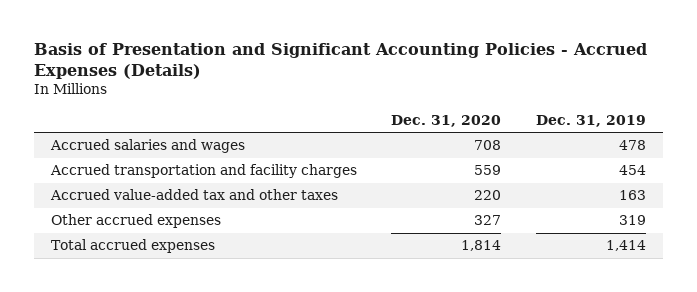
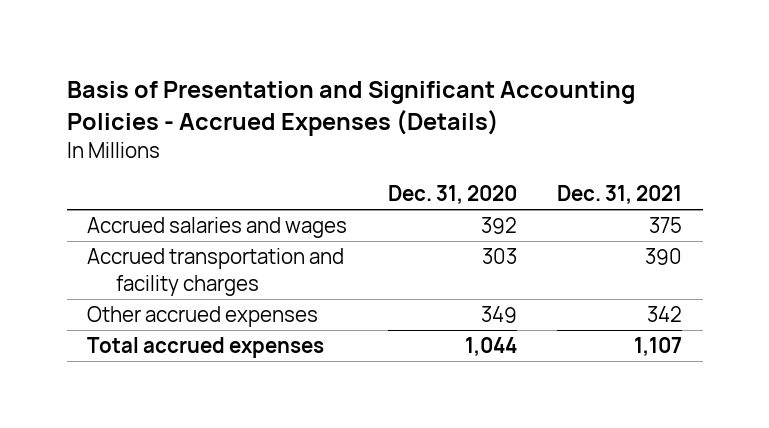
[535,114,646,127] Dec. 31, 2019 -> none
none -> [557,185,683,205] Dec. 31, 2021
[50,189,339,201] Accrued value-added tax and other taxes -> none
[474,140,502,151] 708 -> [480,217,517,235] 392
[474,165,502,176] 559 -> [481,248,517,265] 303
[474,215,502,226] 327 -> [480,306,517,324] 349
[461,240,502,252] 1,814 -> [464,337,517,357] 1,044

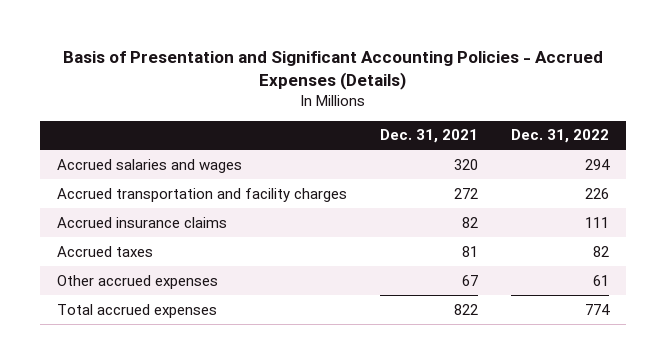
[387,185,517,205] Dec. 31, 2020 -> none
none -> [511,129,610,144] Dec. 31, 2022
[649,217,683,234] 375 -> [453,158,478,170] 320
[645,248,683,266] 390 -> [453,187,478,199] 272
none -> [56,216,227,228] Accrued insurance claims
none -> [56,245,153,257] Accrued taxes
[647,306,683,323] 342 -> [461,274,478,286] 67
[634,337,683,357] 1,107 -> [453,303,478,315] 822

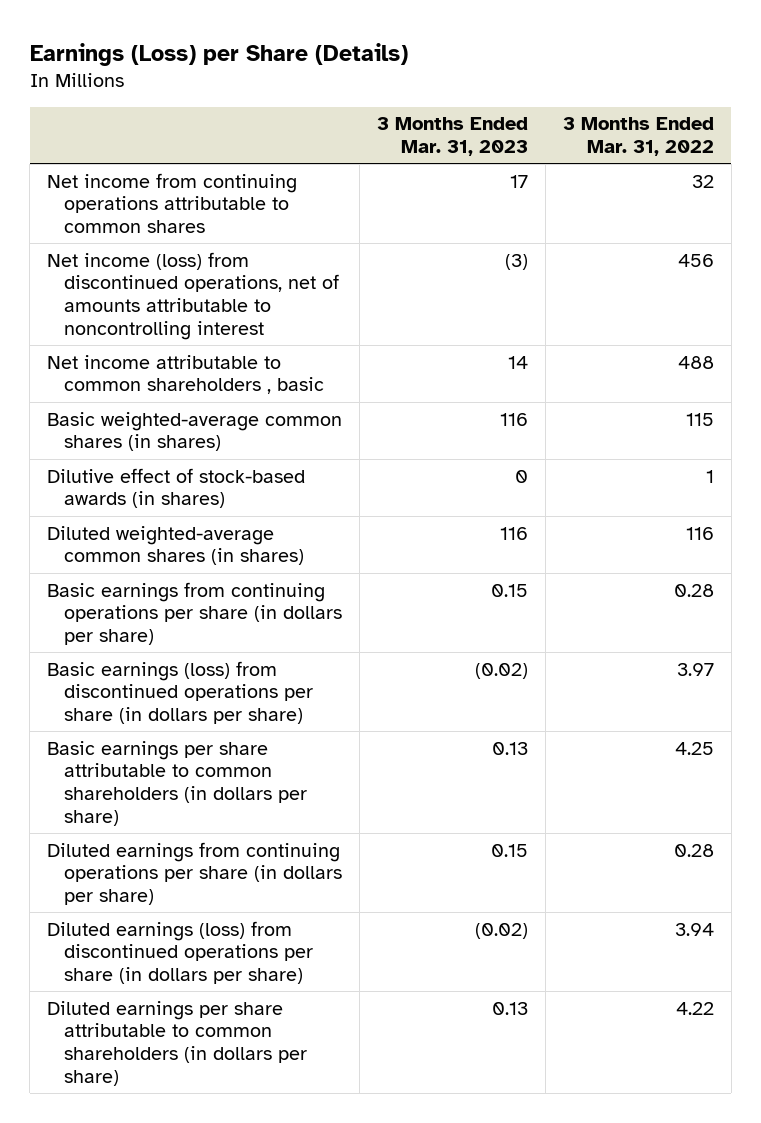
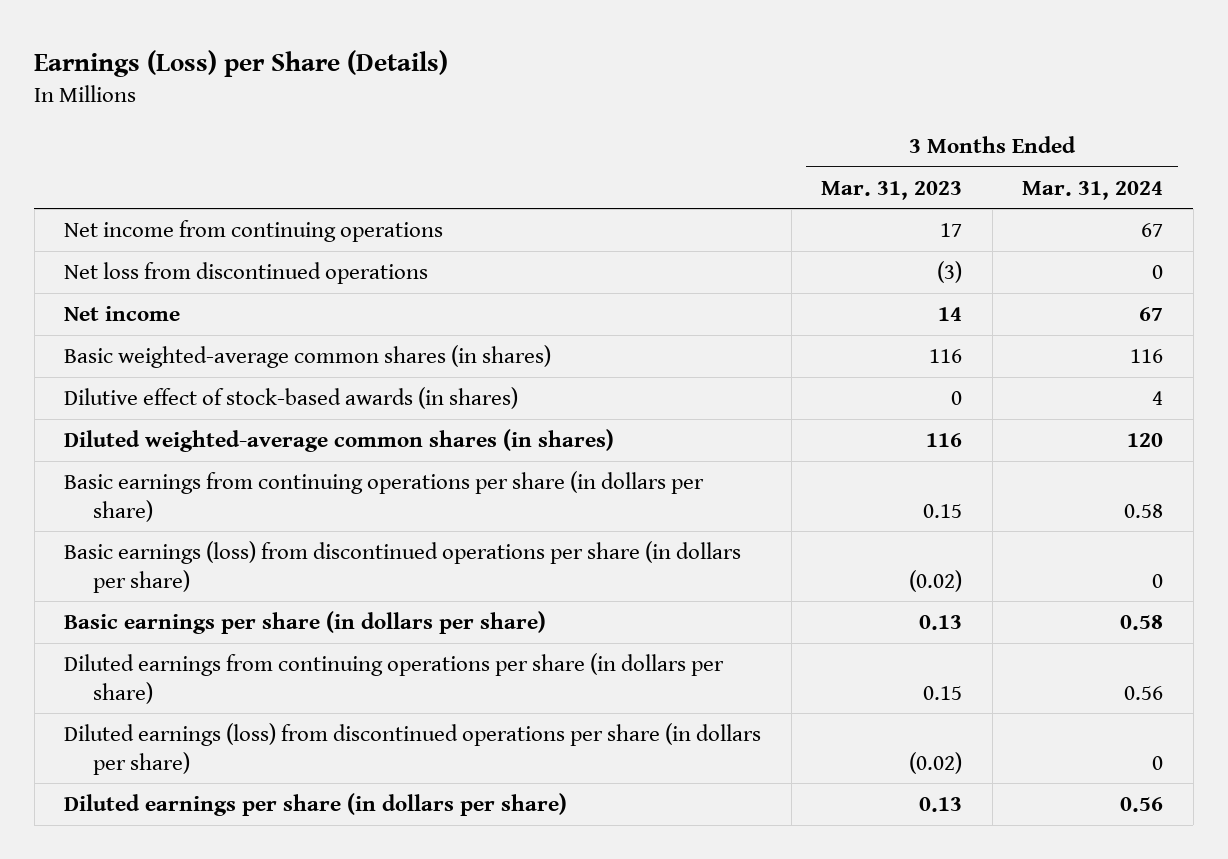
[562,117,714,157] 3 Months Ended Mar. 31, 2022 -> none
none -> [1022,180,1164,200] Mar. 31, 2024
[47,172,298,234] Net income from continuing operations attributable to common shares -> [64,219,444,242] Net income from continuing operations
[47,251,339,340] Net income (loss) from discontinued operations, net of amounts attributable to noncontrolling interest -> [64,261,429,284] Net loss from discontinued operations
[47,354,324,395] Net income attributable to common shareholders , basic -> [64,305,181,321] Net income
[47,740,307,826] Basic earnings per share attributable to common shareholders (in dollars per share) -> [64,610,547,634] Basic earnings per share (in dollars per share)
[47,1000,307,1086] Diluted earnings per share attributable to common shareholders (in dollars per share) -> [64,792,568,816] Diluted earnings per share (in dollars per share)

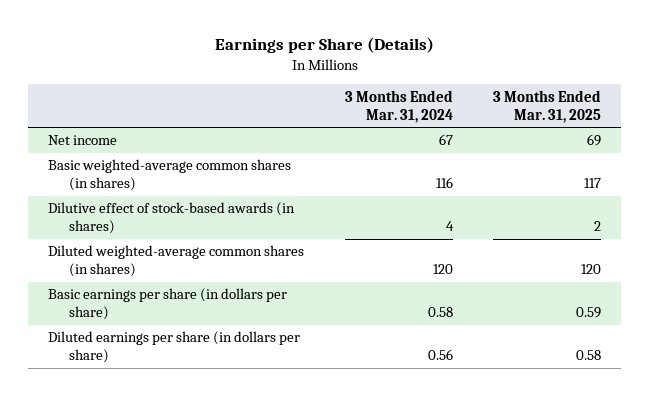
[34,49,449,77] Earnings (Loss) per Share (Details) -> [214,37,434,54] Earnings per Share (Details)
[821,180,963,200] Mar. 31, 2023 -> none
none -> [493,89,602,123] 3 Months Ended Mar. 31, 2025
[64,219,444,242] Net income from continuing operations -> none
[64,261,429,284] Net loss from discontinued operations -> none
[64,470,705,522] Basic earnings from continuing operations per share (in dollars per share) -> none
[64,540,742,593] Basic earnings (loss) from discontinued operations per share (in dollars per share) -> none
[64,652,725,704] Diluted earnings from continuing operations per share (in dollars per share) -> none
[64,722,762,775] Diluted earnings (loss) from discontinued operations per share (in dollars per share) -> none

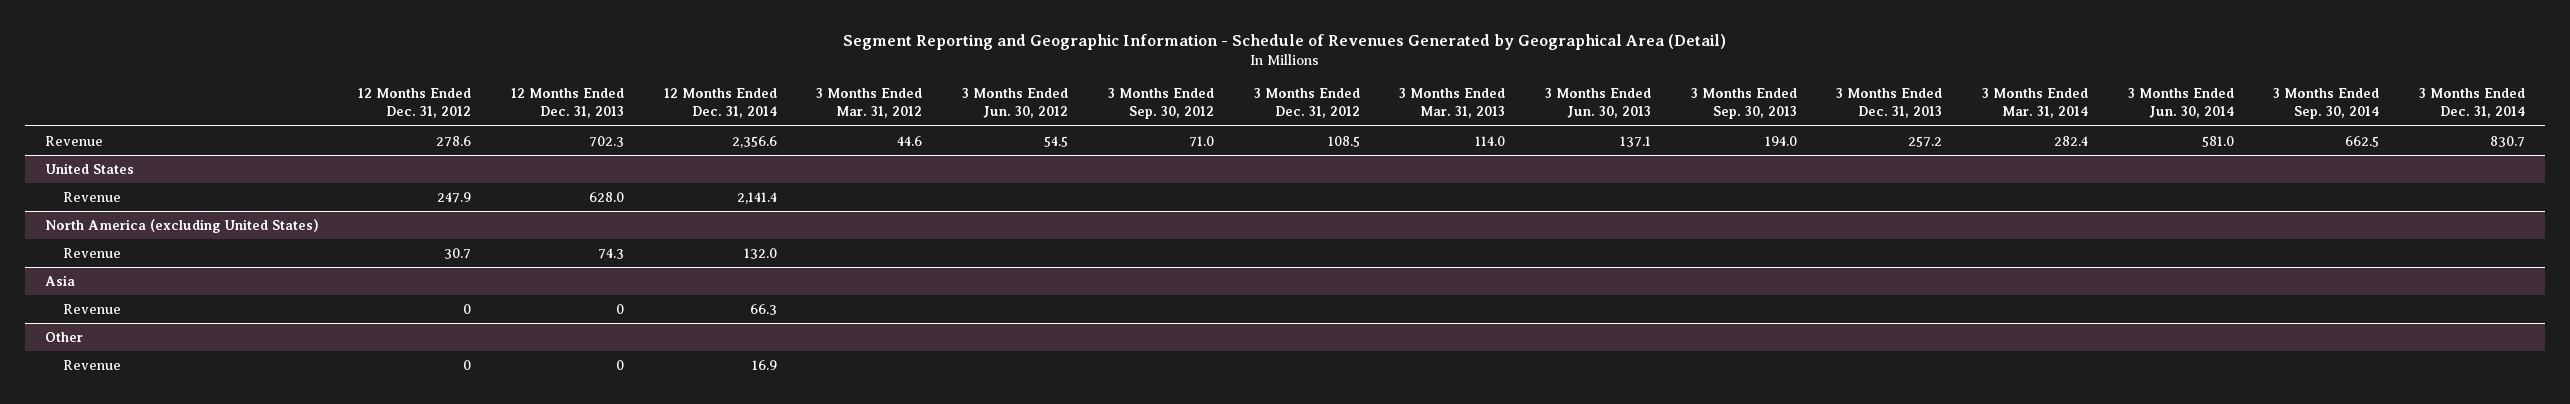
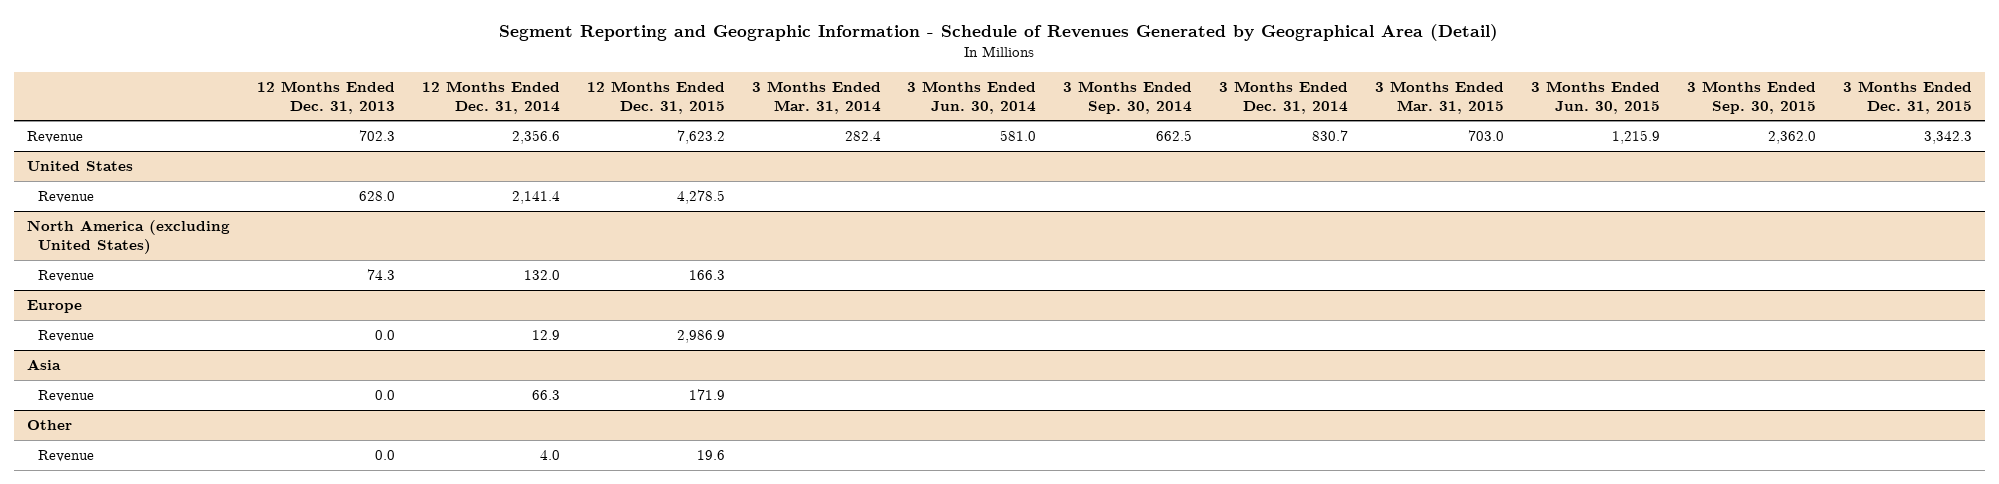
[358,88,472,119] 12 Months Ended Dec. 31, 2012 -> none
[816,88,923,119] 3 Months Ended Mar. 31, 2012 -> none
[962,88,1069,119] 3 Months Ended Jun. 30, 2012 -> none
[1107,88,1214,120] 3 Months Ended Sep. 30, 2012 -> none
[1253,88,1360,119] 3 Months Ended Dec. 31, 2012 -> none
[1399,88,1506,119] 3 Months Ended Mar. 31, 2013 -> none
[1544,88,1651,119] 3 Months Ended Jun. 30, 2013 -> none
[1690,88,1797,120] 3 Months Ended Sep. 30, 2013 -> none
[1836,88,1943,119] 3 Months Ended Dec. 31, 2013 -> none
none -> [586,80,725,114] 12 Months Ended Dec. 31, 2015
none -> [1375,80,1505,114] 3 Months Ended Mar. 31, 2015
none -> [1530,80,1660,114] 3 Months Ended Jun. 30, 2015
none -> [1686,80,1816,114] 3 Months Ended Sep. 30, 2015
none -> [1842,80,1972,114] 3 Months Ended Dec. 31, 2015
none -> [27,299,83,313] Europe
none -> [38,329,95,342] Revenue
[616,303,625,314] 0 -> [375,389,396,400] 0.0
[616,359,625,370] 0 -> [375,449,396,460] 0.0
[751,359,777,370] 16.9 -> [539,449,560,460] 4.0

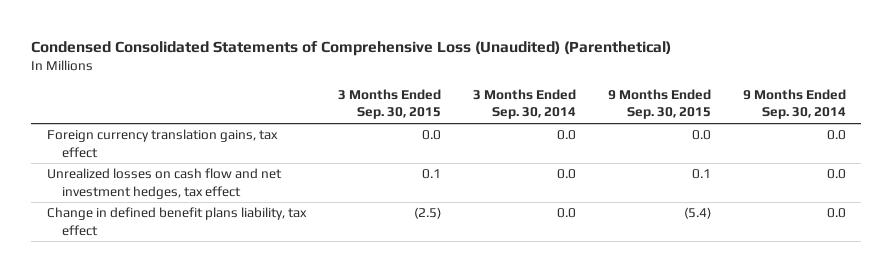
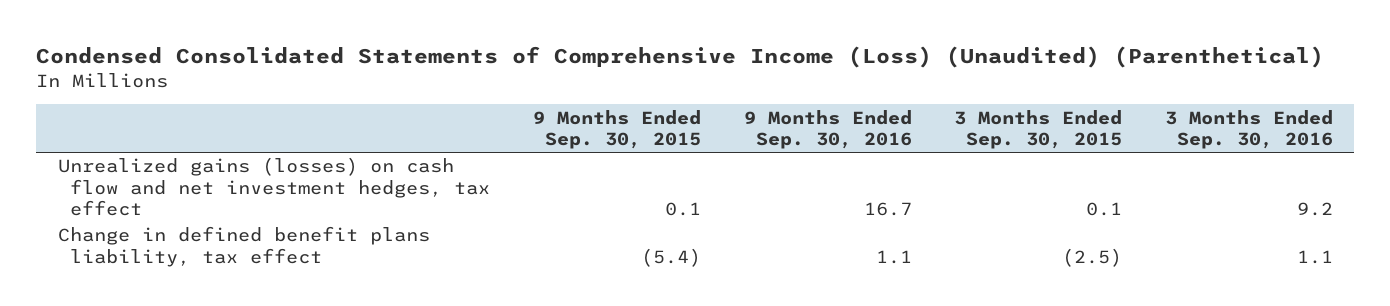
[31,41,672,57] Condensed Consolidated Statements of Comprehensive Loss (Unaudited) (Parenthetical) -> [36,46,1325,69] Condensed Consolidated Statements of Comprehensive Income (Loss) (Unaudited) (Parenthetical)
[472,89,576,120] 3 Months Ended Sep. 30, 2014 -> none
[742,89,846,120] 9 Months Ended Sep. 30, 2014 -> none
none -> [743,109,912,150] 9 Months Ended Sep. 30, 2016
none -> [1164,109,1333,150] 3 Months Ended Sep. 30, 2016
[47,129,279,158] Foreign currency translation gains, tax effect -> none
[47,168,283,199] Unrealized losses on cash flow and net investment hedges, tax effect -> [57,157,491,217] Unrealized gains (losses) on cash flow and net investment hedges, tax effect

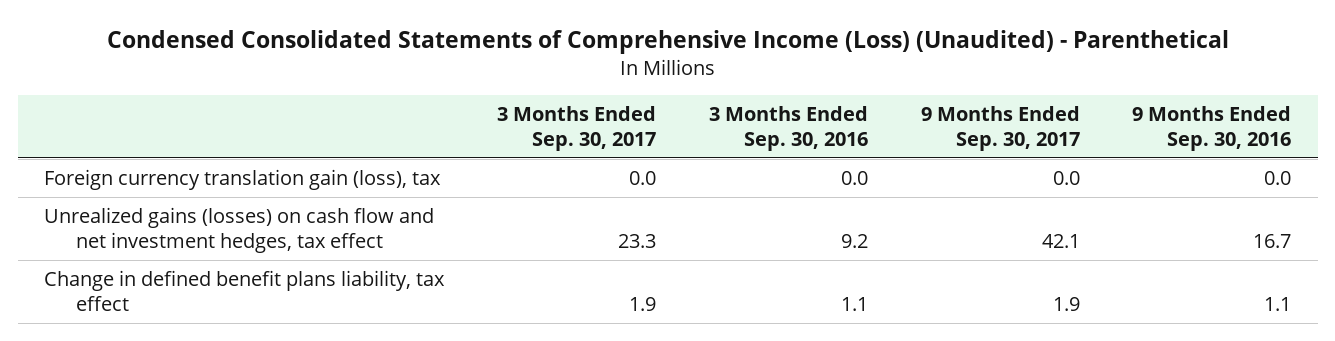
[36,46,1325,69] Condensed Consolidated Statements of Comprehensive Income (Loss) (Unaudited) (Parenthetical) -> [106,30,1229,55] Condensed Consolidated Statements of Comprehensive Income (Loss) (Unaudited) - Parenthetical
[532,109,701,150] 9 Months Ended Sep. 30, 2015 -> none
[954,109,1123,150] 3 Months Ended Sep. 30, 2015 -> none
none -> [496,105,656,151] 3 Months Ended Sep. 30, 2017
none -> [920,105,1080,151] 9 Months Ended Sep. 30, 2017
none -> [43,169,441,191] Foreign currency translation gain (loss), tax

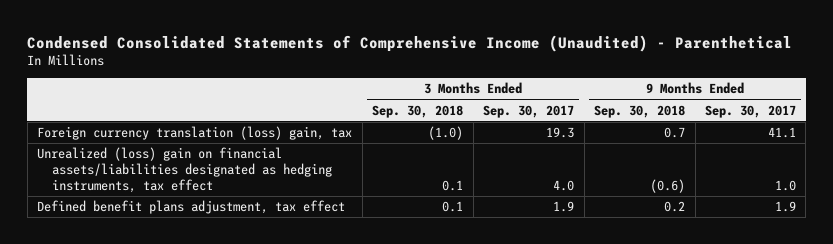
[106,30,1229,55] Condensed Consolidated Statements of Comprehensive Income (Loss) (Unaudited) - Parenthetical -> [27,34,793,52] Condensed Consolidated Statements of Comprehensive Income (Unaudited) - Parenthetical
[708,105,868,151] 3 Months Ended Sep. 30, 2016 -> none
[1132,105,1292,151] 9 Months Ended Sep. 30, 2016 -> none
none -> [372,104,464,118] Sep. 30, 2018
none -> [594,104,686,118] Sep. 30, 2018
[43,207,434,253] Unrealized gains (losses) on cash flow and net investment hedges, tax effect -> none
[43,169,441,191] Foreign currency translation gain (loss), tax -> [37,126,353,141] Foreign currency translation (loss) gain, tax
[628,171,656,186] 0.0 -> [546,127,575,139] 19.3
[1052,171,1080,186] 0.0 -> [767,127,796,139] 41.1
none -> [37,147,332,193] Unrealized (loss) gain on financial assets/liabilities designated as hedging instruments, tax effect
[43,270,445,311] Change in defined benefit plans liability, tax effect -> [37,200,346,215] Defined benefit plans adjustment, tax effect

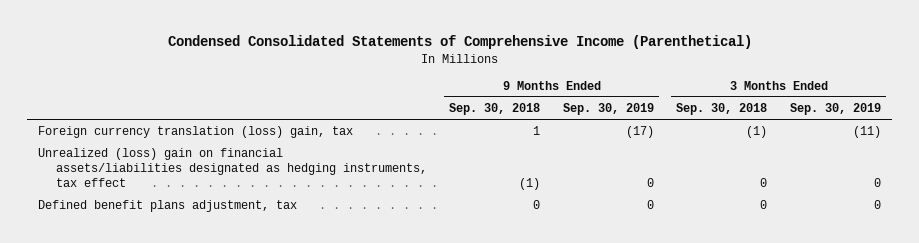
[27,34,793,52] Condensed Consolidated Statements of Comprehensive Income (Unaudited) - Parenthetical -> [167,35,752,50] Condensed Consolidated Statements of Comprehensive Income (Parenthetical)
[483,104,575,118] Sep. 30, 2017 -> none
[704,104,796,118] Sep. 30, 2017 -> none
none -> [562,103,654,116] Sep. 30, 2019
none -> [789,103,881,116] Sep. 30, 2019
[428,126,464,141] (1.0) -> [746,126,768,139] (1)
[664,127,686,139] 0.7 -> [533,126,541,136] 1
[442,179,464,191] 0.1 -> [760,177,768,187] 0
[650,178,686,193] (0.6) -> [519,177,541,190] (1)
[37,200,346,215] Defined benefit plans adjustment, tax effect -> [38,200,298,213] Defined benefit plans adjustment, tax
[442,201,464,213] 0.1 -> [760,200,768,210] 0
[664,201,686,213] 0.2 -> [533,200,541,210] 0

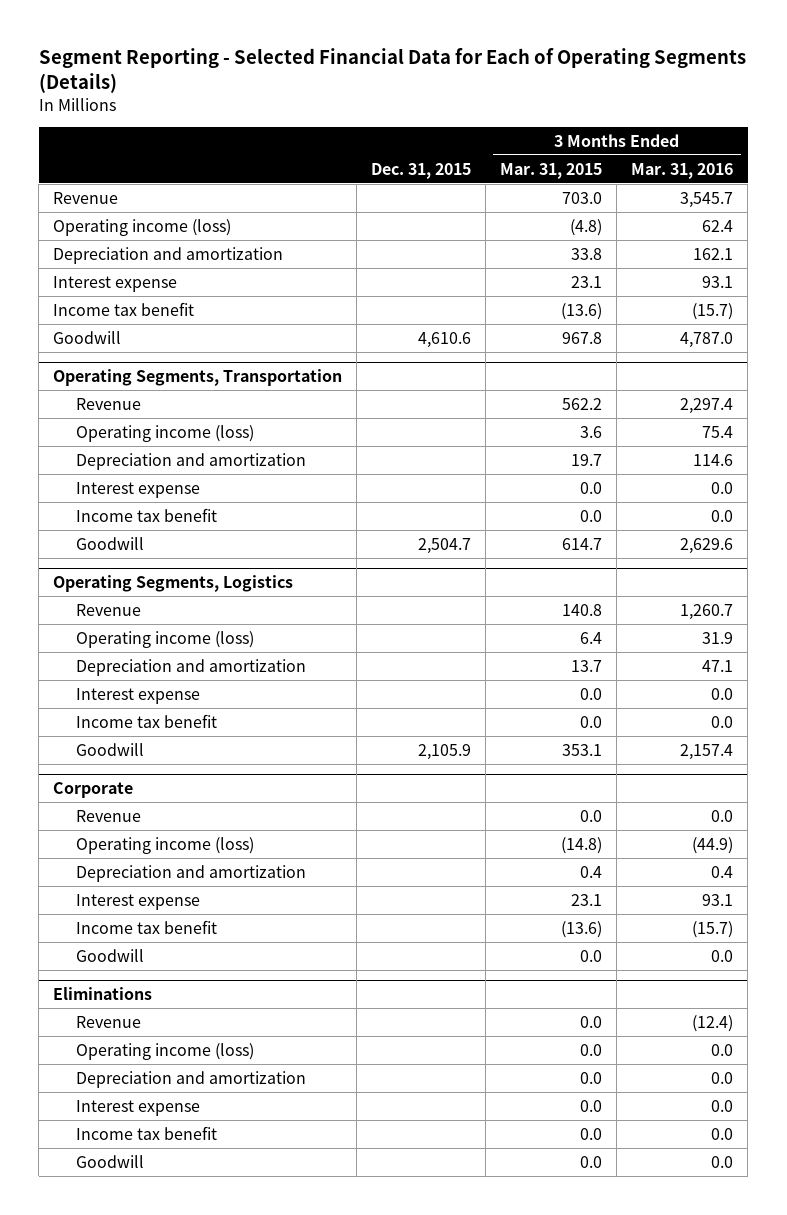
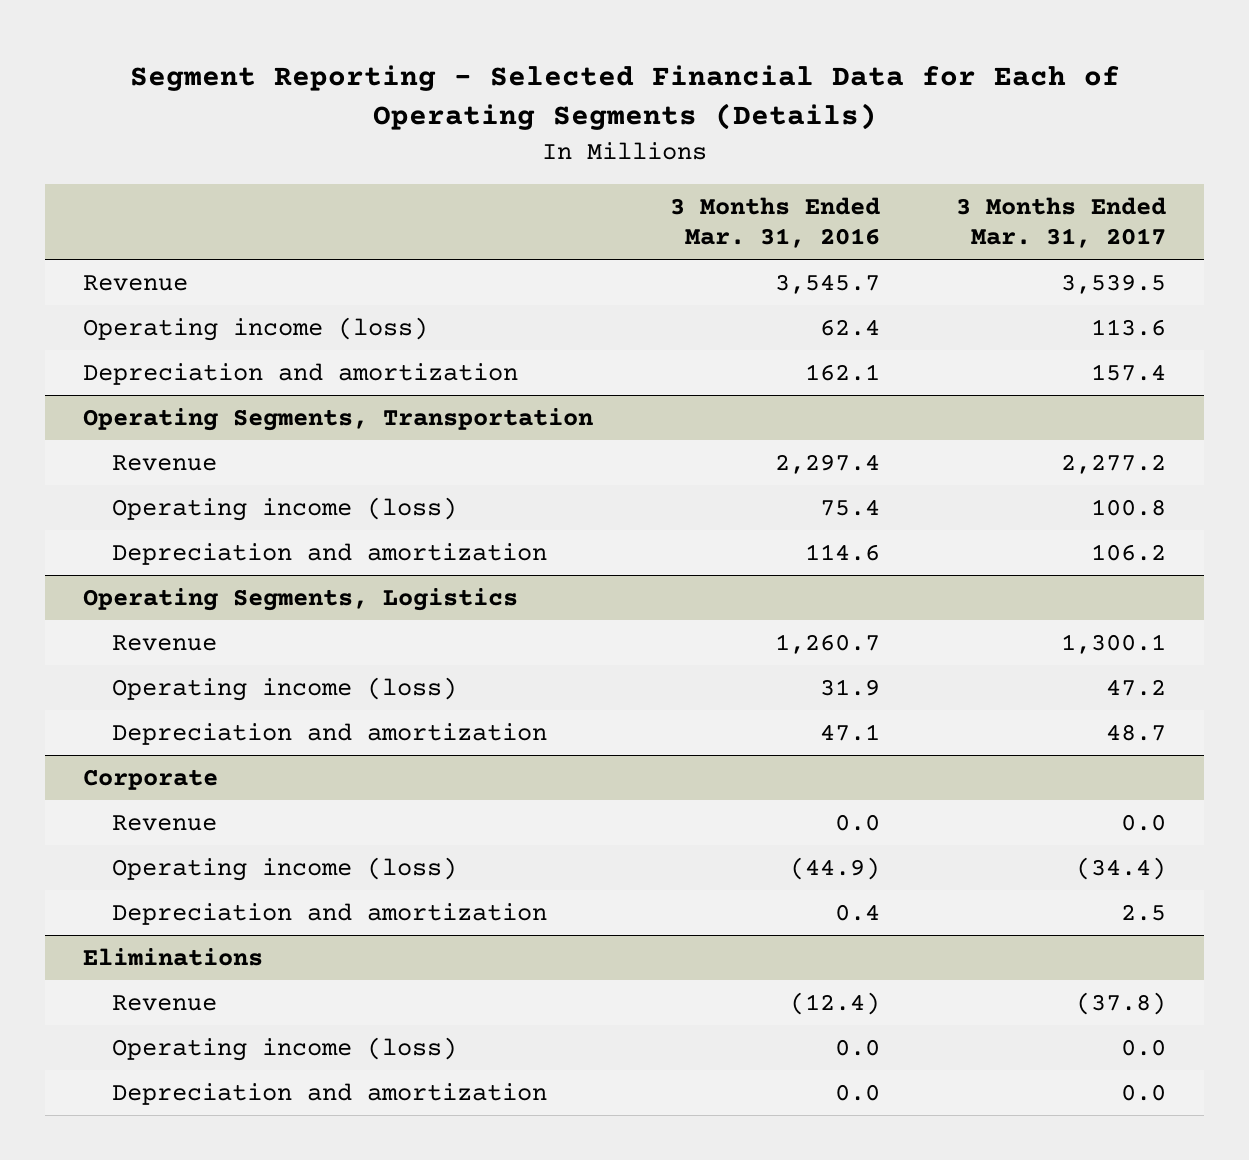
[371,162,472,179] Dec. 31, 2015 -> none
[500,162,603,179] Mar. 31, 2015 -> none
none -> [955,197,1166,248] 3 Months Ended Mar. 31, 2017
[53,275,178,292] Interest expense -> none
[53,301,195,316] Income tax benefit -> none
[53,330,122,344] Goodwill -> none
[75,481,200,498] Interest expense -> none
[75,507,217,522] Income tax benefit -> none
[75,536,144,550] Goodwill -> none
[75,687,200,704] Interest expense -> none
[75,713,217,728] Income tax benefit -> none
[75,742,144,756] Goodwill -> none
[75,893,200,910] Interest expense -> none
[75,919,217,934] Income tax benefit -> none
[75,948,144,962] Goodwill -> none
[75,1099,200,1116] Interest expense -> none
[75,1125,217,1140] Income tax benefit -> none
[75,1154,144,1168] Goodwill -> none

